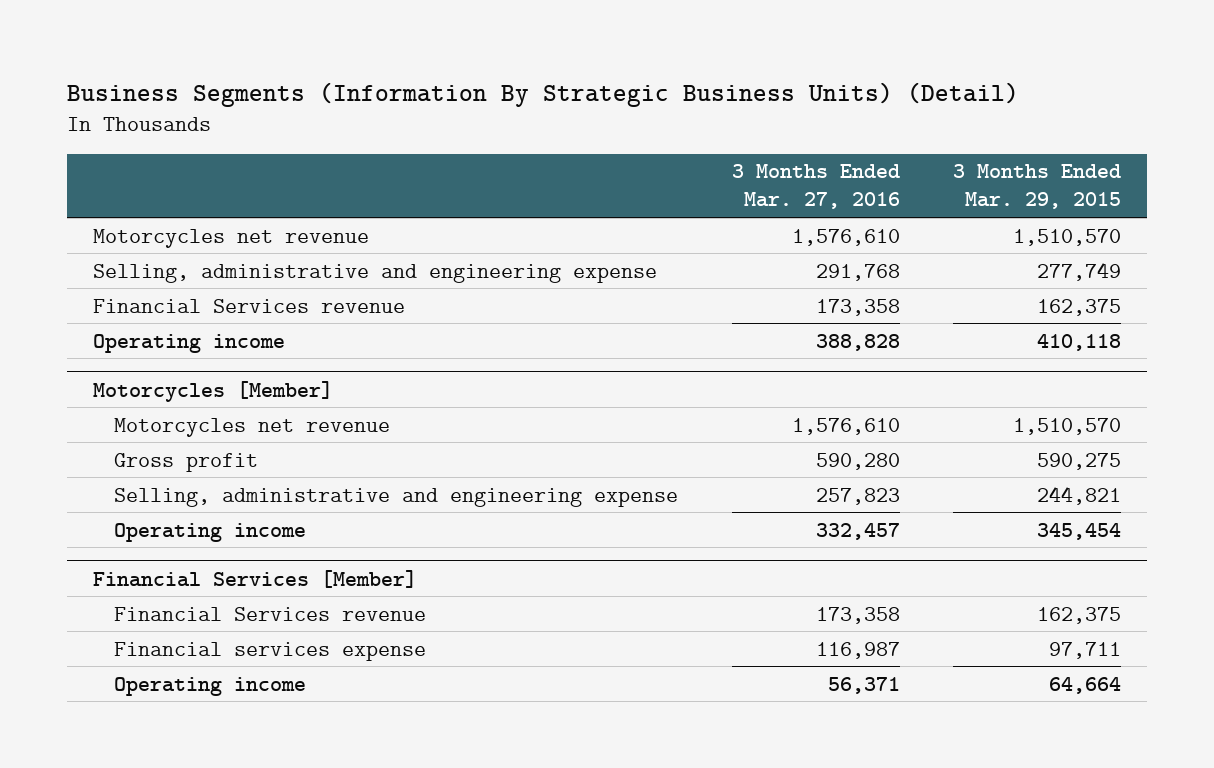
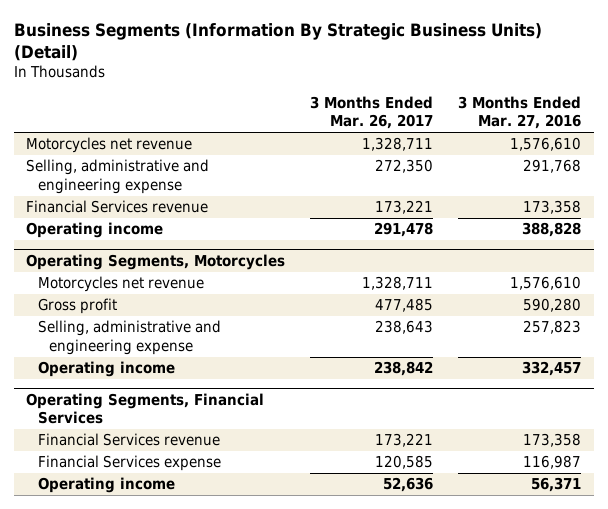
[952,164,1121,210] 3 Months Ended Mar. 29, 2015 -> none
none -> [310,96,434,130] 3 Months Ended Mar. 26, 2017
[93,380,334,402] Motorcycles [Member] -> none
none -> [26,253,286,270] Operating Segments, Motorcycles
[93,569,418,588] Financial Services [Member] -> none
none -> [26,392,265,425] Operating Segments, Financial Services
[114,641,427,661] Financial services expense -> [37,455,221,472] Financial Services expense

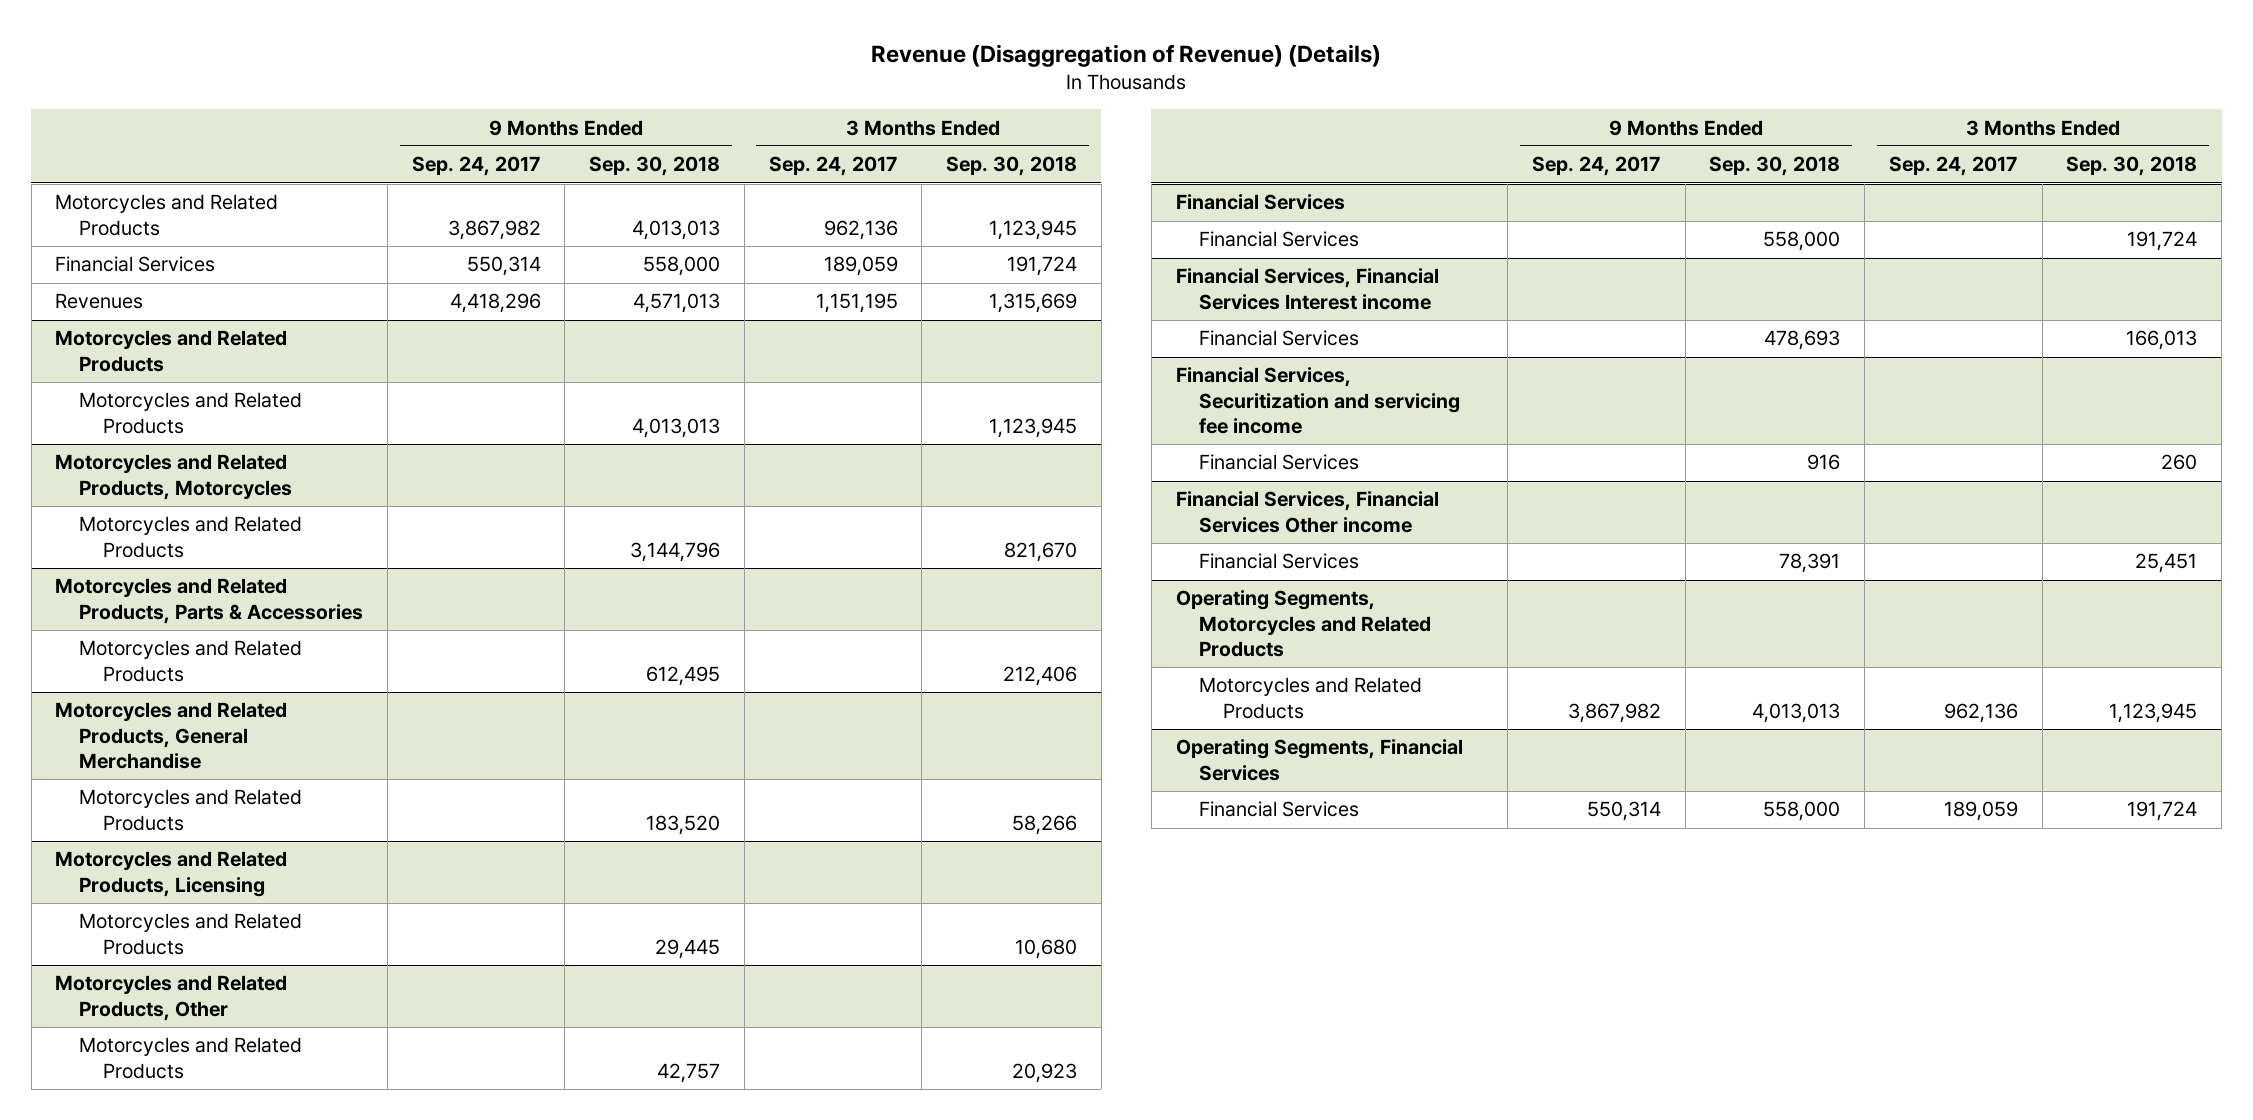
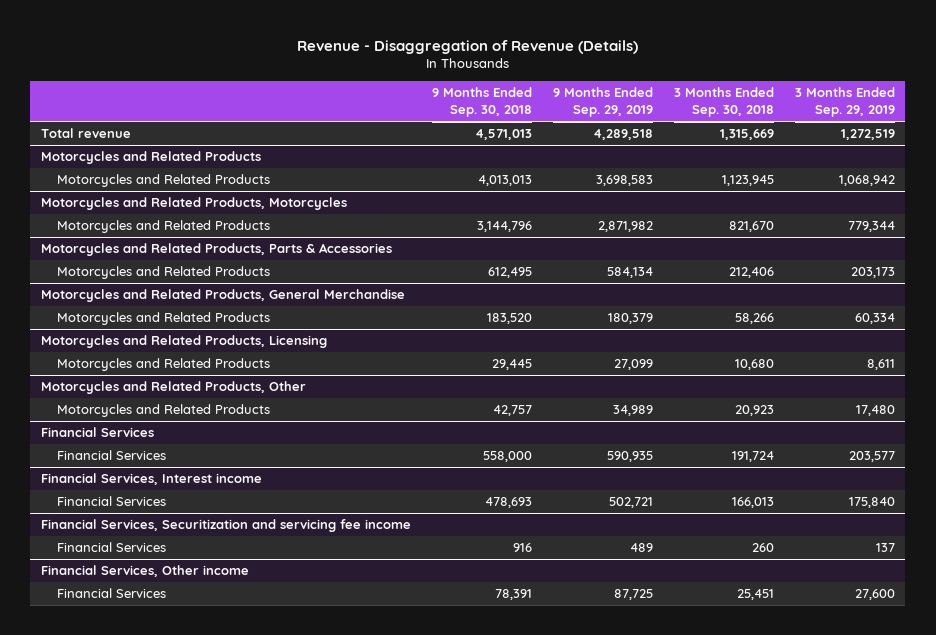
[871,44,1382,68] Revenue (Disaggregation of Revenue) (Details) -> [296,39,638,54] Revenue - Disaggregation of Revenue (Details)
[411,156,541,177] Sep. 24, 2017 -> none
[768,156,898,177] Sep. 24, 2017 -> none
none -> [552,87,653,118] 9 Months Ended Sep. 29, 2019
none -> [794,87,895,118] 3 Months Ended Sep. 29, 2019
[55,194,279,236] Motorcycles and Related Products -> none
[55,256,216,273] Financial Services -> none
[55,293,144,310] Revenues -> [40,128,131,139] Total revenue
[1175,268,1439,310] Financial Services, Financial Services Interest income -> [40,473,262,486] Financial Services, Interest income
[1175,491,1439,533] Financial Services, Financial Services Other income -> [40,565,249,578] Financial Services, Other income
[1175,590,1432,658] Operating Segments, Motorcycles and Related Products -> none
[1199,677,1423,719] Motorcycles and Related Products -> none
[1175,739,1463,781] Operating Segments, Financial Services -> none
[1199,801,1360,818] Financial Services -> none

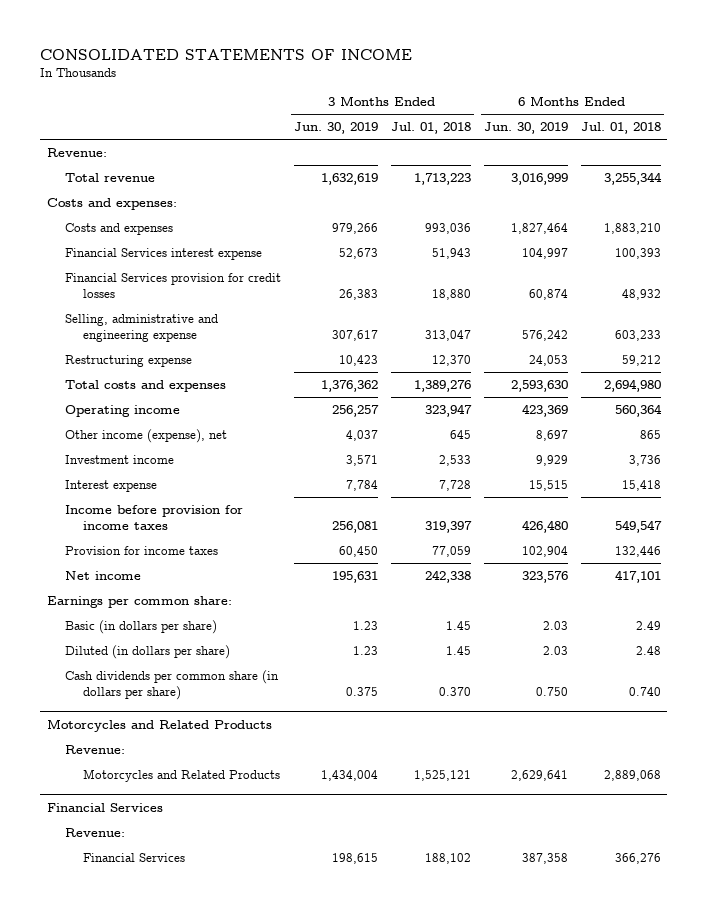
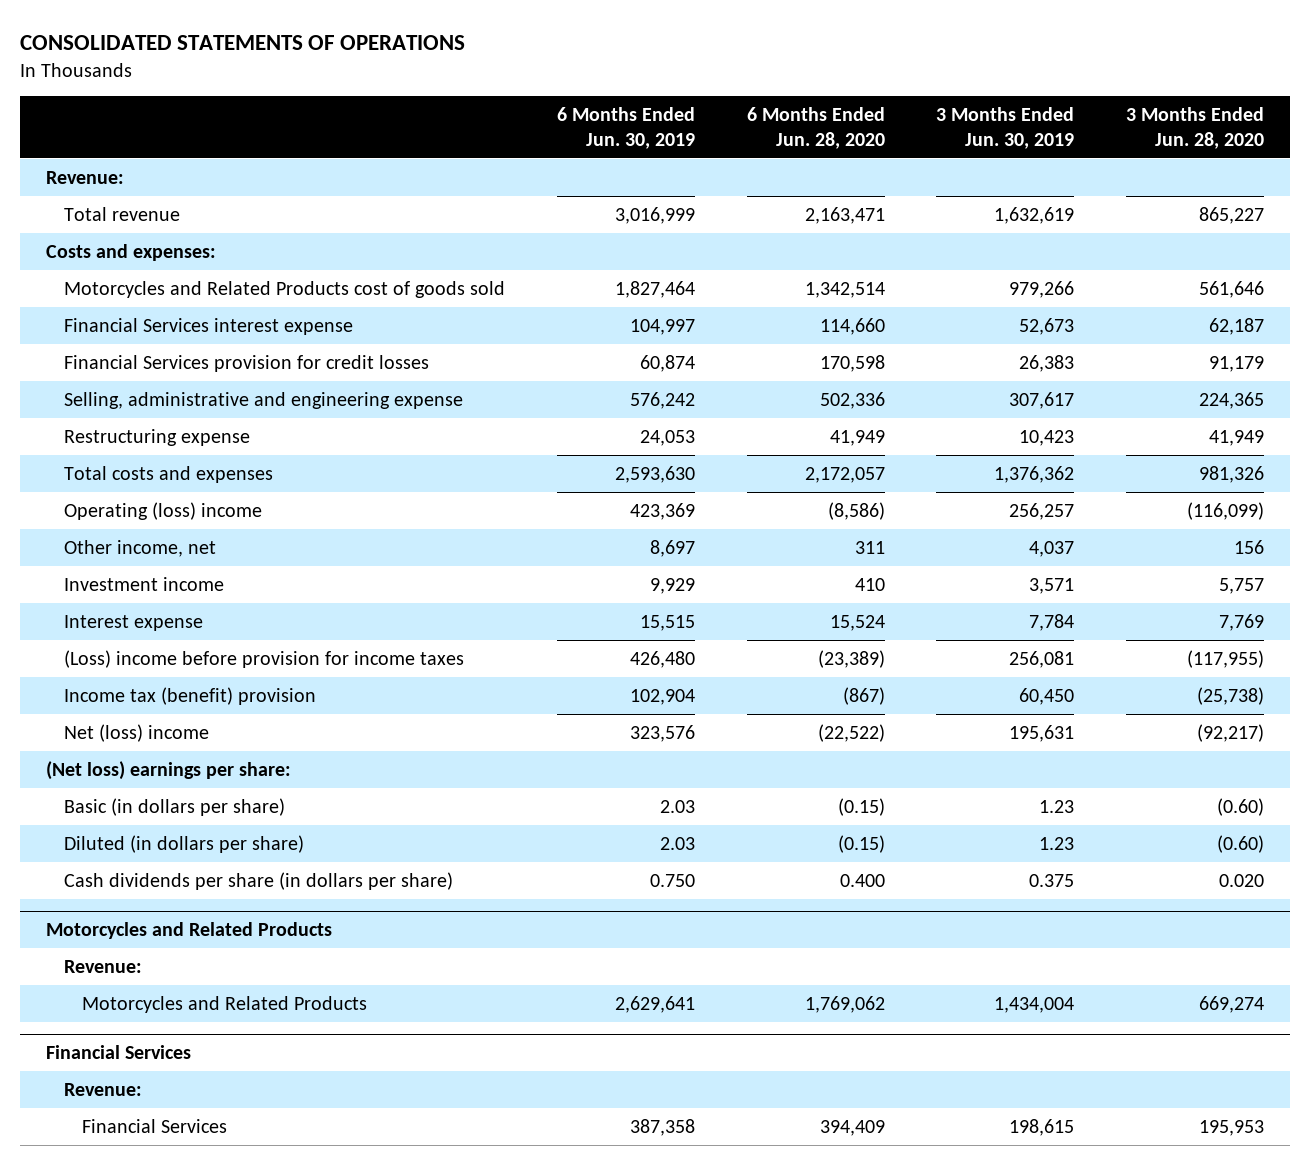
[40,48,413,60] CONSOLIDATED STATEMENTS OF INCOME -> [20,35,466,51] CONSOLIDATED STATEMENTS OF OPERATIONS
[390,122,471,135] Jul. 01, 2018 -> none
[580,122,661,135] Jul. 01, 2018 -> none
none -> [746,107,885,149] 6 Months Ended Jun. 28, 2020
none -> [1125,107,1264,149] 3 Months Ended Jun. 28, 2020
[65,222,174,235] Costs and expenses -> [64,280,506,298] Motorcycles and Related Products cost of goods sold
[65,404,181,417] Operating income -> [64,501,263,520] Operating (loss) income
[65,428,228,443] Other income (expense), net -> [64,539,217,557] Other income, net
[65,504,244,530] Income before provision for income taxes -> [64,649,465,668] (Loss) income before provision for income taxes
[65,545,219,555] Provision for income taxes -> [64,686,317,705] Income tax (benefit) provision
[65,570,142,580] Net income -> [64,723,210,742] Net (loss) income
[46,595,232,608] Earnings per common share: -> [45,760,291,780] (Net loss) earnings per share:
[65,669,280,700] Cash dividends per common share (in dollars per share) -> [64,871,454,890] Cash dividends per share (in dollars per share)

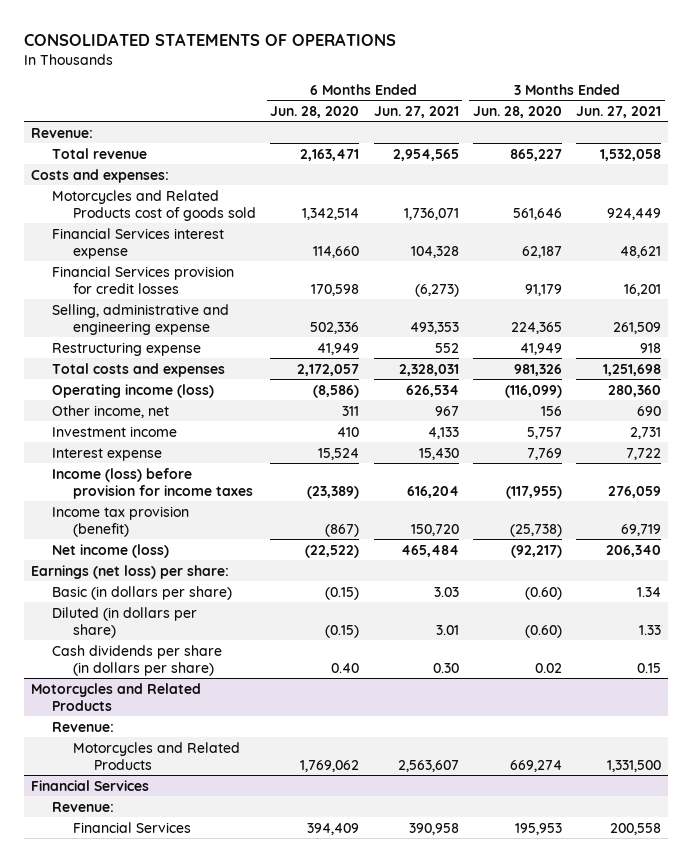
[556,107,695,149] 6 Months Ended Jun. 30, 2019 -> none
[936,107,1075,149] 3 Months Ended Jun. 30, 2019 -> none
none -> [373,106,459,119] Jun. 27, 2021
none -> [576,106,662,119] Jun. 27, 2021
[64,501,263,520] Operating (loss) income -> [52,383,215,398] Operating income (loss)
[64,649,465,668] (Loss) income before provision for income taxes -> [52,467,253,499] Income (loss) before provision for income taxes
[64,686,317,705] Income tax (benefit) provision -> [52,505,190,537] Income tax provision (benefit)
[64,723,210,742] Net (loss) income -> [52,543,170,558] Net income (loss)
[45,760,291,780] (Net loss) earnings per share: -> [31,564,230,579] Earnings (net loss) per share:
[839,873,885,887] 0.400 -> [331,662,360,673] 0.40
[1218,873,1264,887] 0.020 -> [534,662,562,673] 0.02

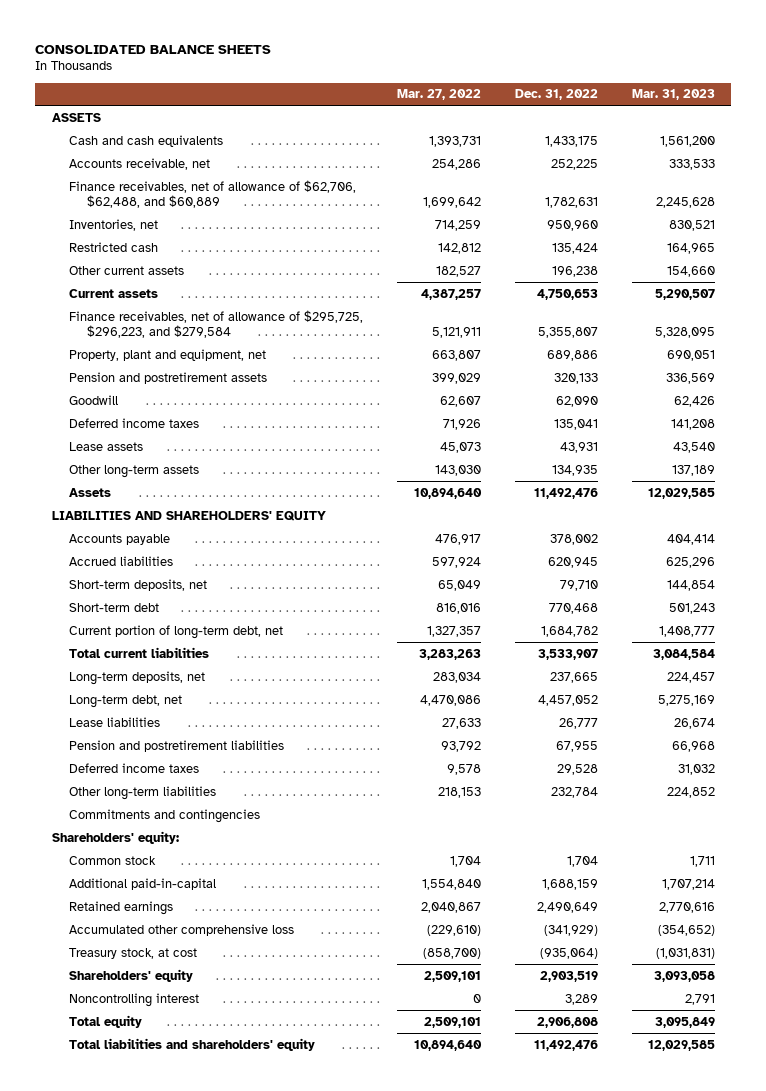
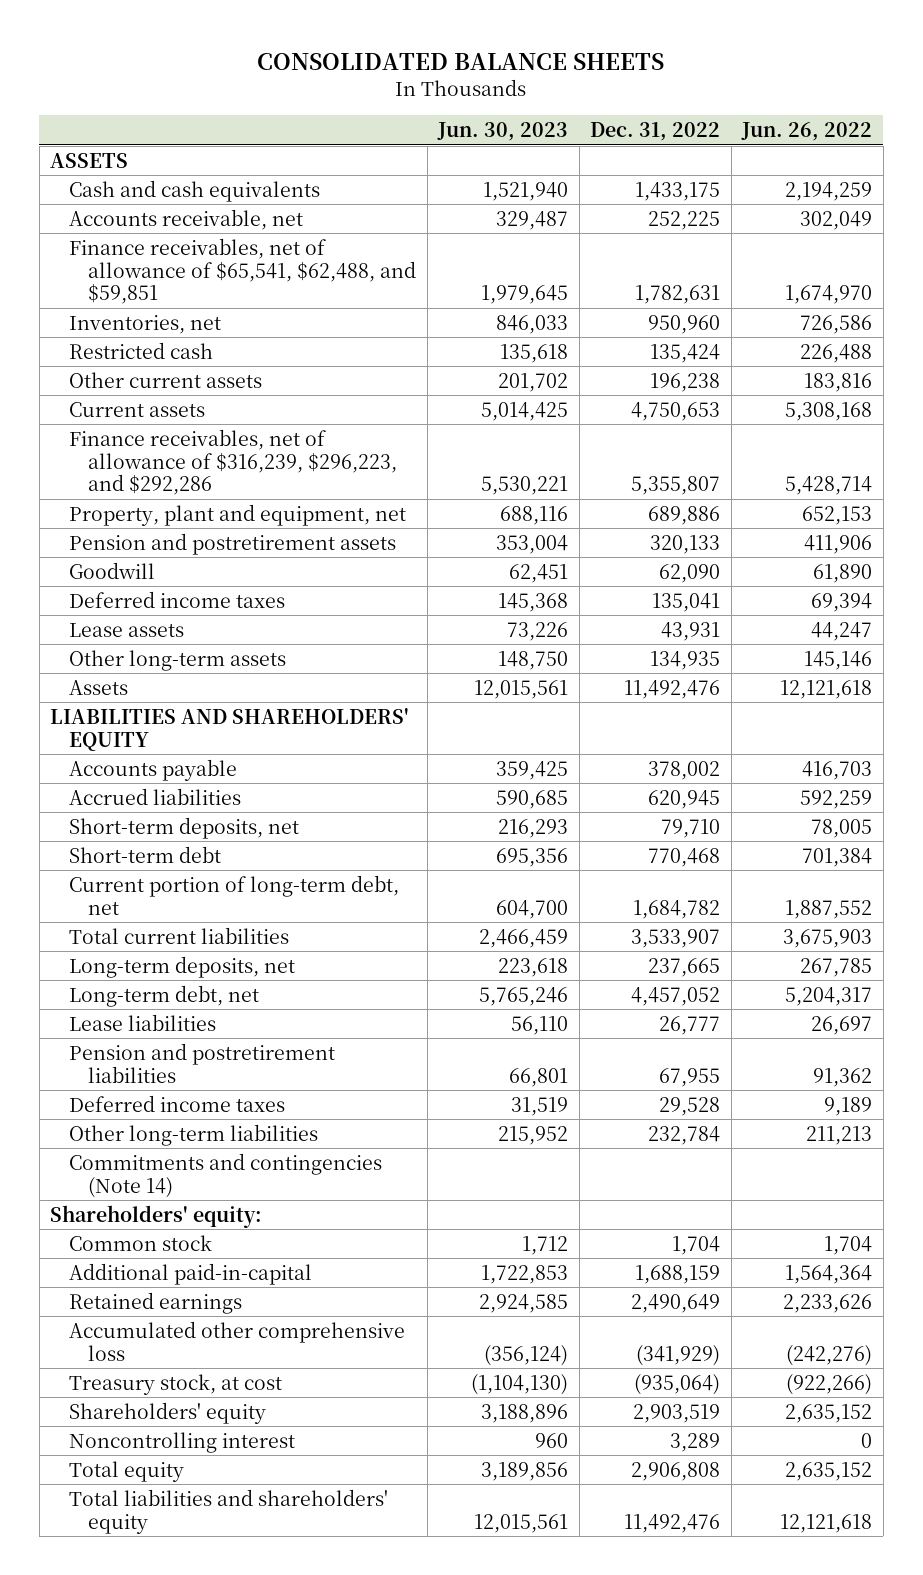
[397,89,482,101] Mar. 27, 2022 -> none
[631,89,715,101] Mar. 31, 2023 -> none
none -> [437,122,569,142] Jun. 30, 2023
none -> [741,122,873,142] Jun. 26, 2022
[69,179,357,208] Finance receivables, net of allowance of $62,706, $62,488, and $60,889 -> [69,237,417,305] Finance receivables, net of allowance of $65,541, $62,488, and $59,851
[69,309,364,338] Finance receivables, net of allowance of $295,725, $296,223, and $279,584 -> [69,428,398,496] Finance receivables, net of allowance of $316,239, $296,223, and $292,286
[69,808,261,823] Commitments and contingencies -> [69,1152,383,1198] Commitments and contingencies (Note 14)

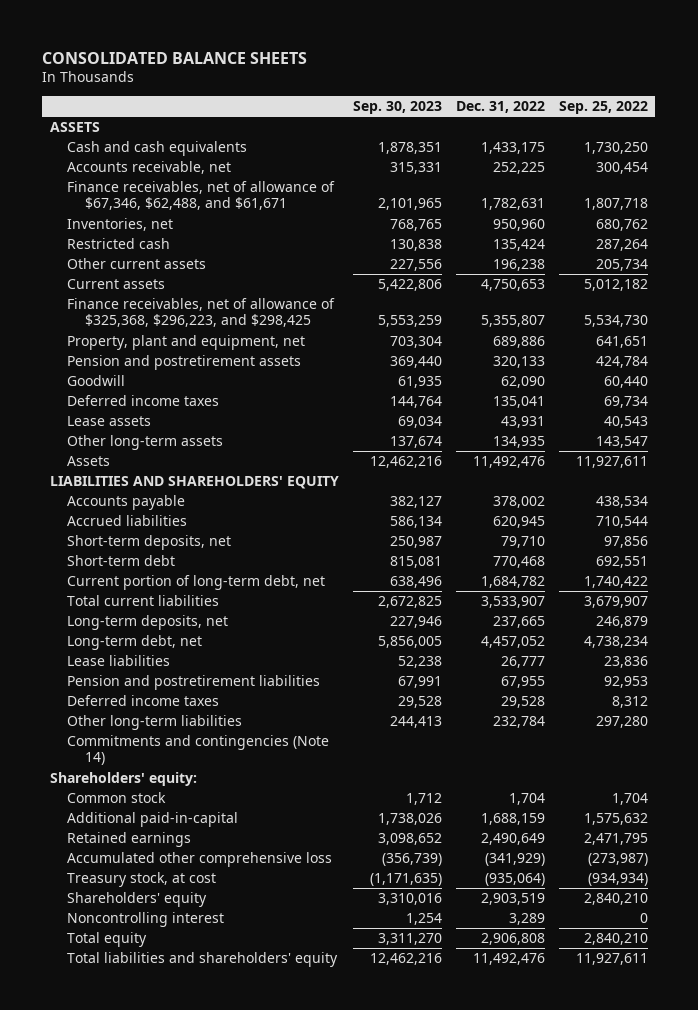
[437,122,569,142] Jun. 30, 2023 -> none
[741,122,873,142] Jun. 26, 2022 -> none
none -> [352,101,442,115] Sep. 30, 2023
none -> [559,101,649,115] Sep. 25, 2022
[69,237,417,305] Finance receivables, net of allowance of $65,541, $62,488, and $59,851 -> [67,181,336,211] Finance receivables, net of allowance of $67,346, $62,488, and $61,671
[69,428,398,496] Finance receivables, net of allowance of $316,239, $296,223, and $292,286 -> [67,298,336,328] Finance receivables, net of allowance of $325,368, $296,223, and $298,425

